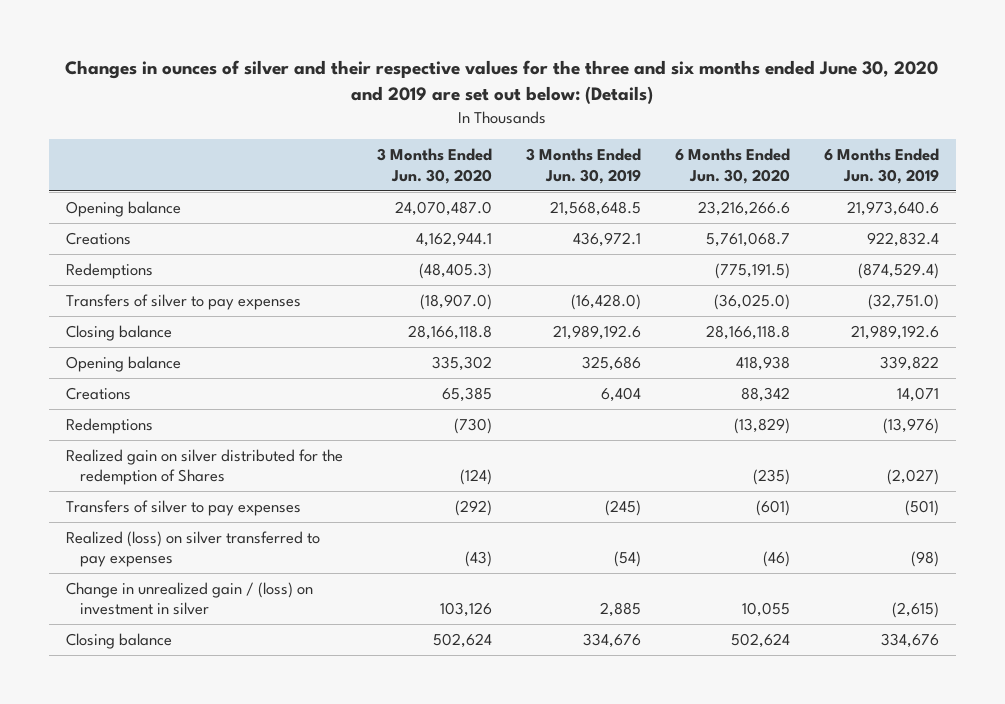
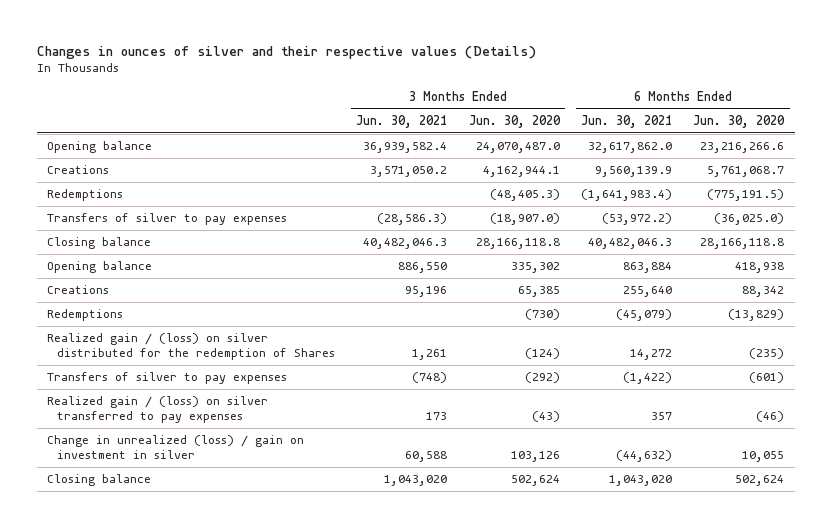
[65,60,939,105] Changes in ounces of silver and their respective values for the three and six months ended June 30, 2020 and 2019 are set out below: (Details) -> [36,45,536,59] Changes in ounces of silver and their respective values (Details)
[525,148,641,184] 3 Months Ended Jun. 30, 2019 -> none
[824,148,940,184] 6 Months Ended Jun. 30, 2019 -> none
none -> [356,114,448,128] Jun. 30, 2021
none -> [581,114,673,128] Jun. 30, 2021
[65,448,343,486] Realized gain on silver distributed for the redemption of Shares -> [47,333,335,361] Realized gain / (loss) on silver distributed for the redemption of Shares
[65,530,320,568] Realized (loss) on silver transferred to pay expenses -> [47,396,269,424] Realized gain / (loss) on silver transferred to pay expenses
[65,581,313,616] Change in unrealized gain / (loss) on investment in silver -> [47,435,305,460] Change in unrealized (loss) / gain on investment in silver

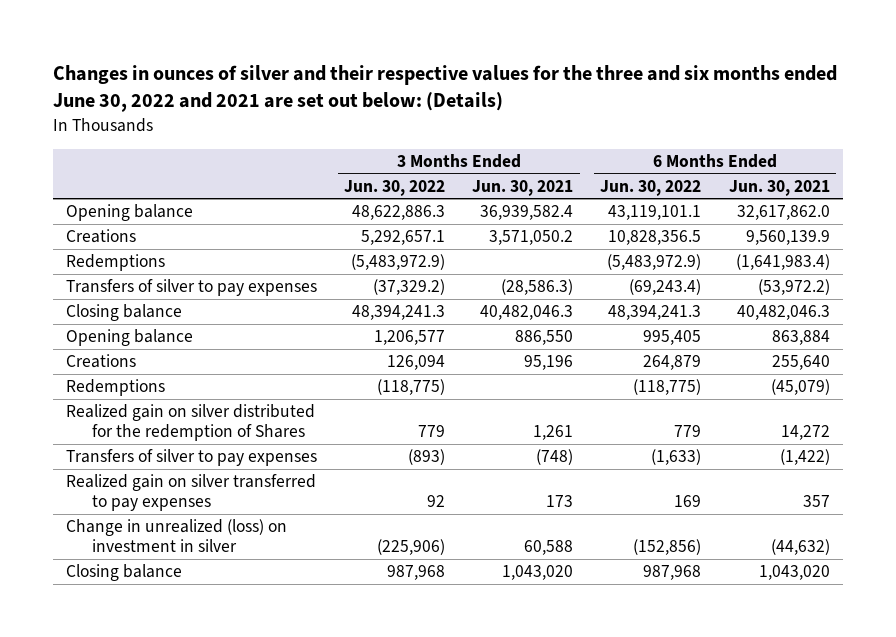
[36,45,536,59] Changes in ounces of silver and their respective values (Details) -> [52,65,837,113] Changes in ounces of silver and their respective values for the three and six months ended June 30, 2022 and 2021 are set out below: (Details)
[468,114,561,128] Jun. 30, 2020 -> none
[693,114,786,128] Jun. 30, 2020 -> none
none -> [344,179,446,196] Jun. 30, 2022
none -> [600,179,702,196] Jun. 30, 2022
[47,333,335,361] Realized gain / (loss) on silver distributed for the redemption of Shares -> [66,404,316,442] Realized gain on silver distributed for the redemption of Shares
[47,396,269,424] Realized gain / (loss) on silver transferred to pay expenses -> [66,474,317,512] Realized gain on silver transferred to pay expenses
[47,435,305,460] Change in unrealized (loss) / gain on investment in silver -> [66,519,288,553] Change in unrealized (loss) on investment in silver

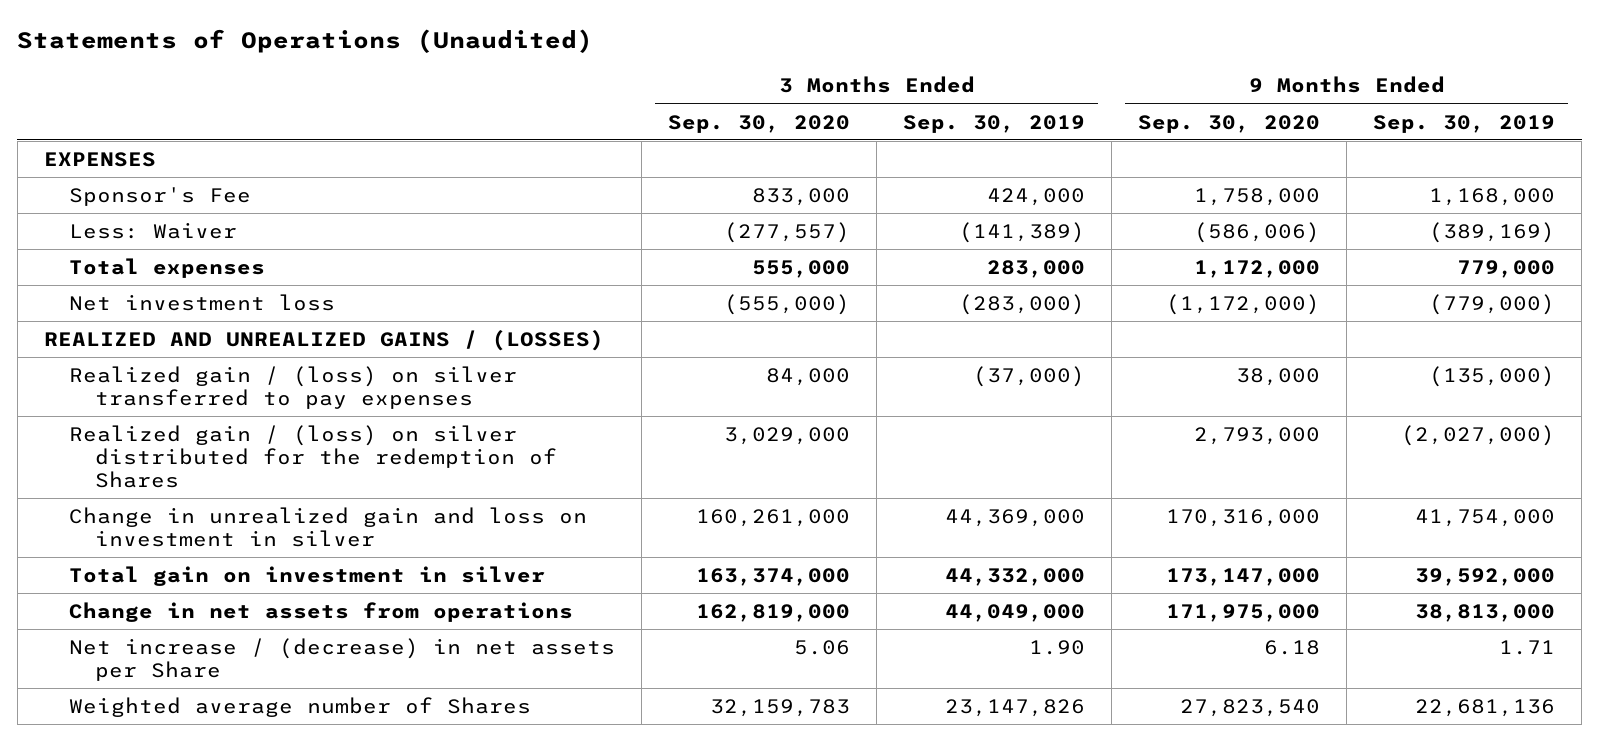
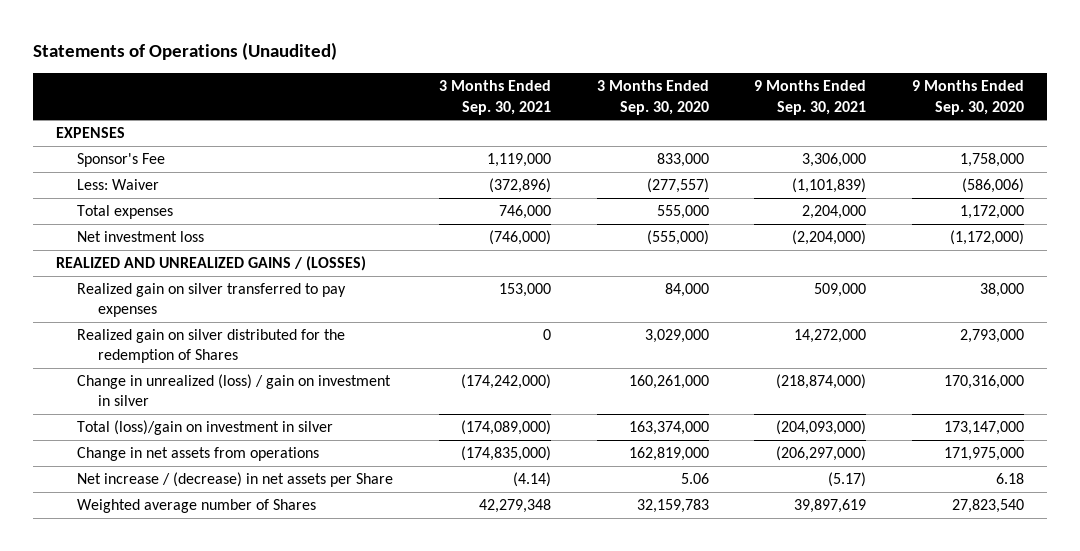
[903,114,1086,133] Sep. 30, 2019 -> none
[1373,114,1556,133] Sep. 30, 2019 -> none
none -> [438,80,551,115] 3 Months Ended Sep. 30, 2021
none -> [754,80,867,115] 9 Months Ended Sep. 30, 2021
[69,365,518,409] Realized gain / (loss) on silver transferred to pay expenses -> [76,282,346,318] Realized gain on silver transferred to pay expenses
[69,424,557,488] Realized gain / (loss) on silver distributed for the redemption of Shares -> [76,328,345,364] Realized gain on silver distributed for the redemption of Shares
[69,506,588,547] Change in unrealized gain and loss on investment in silver -> [76,373,391,407] Change in unrealized (loss) / gain on investment in silver
[69,565,546,586] Total gain on investment in silver -> [76,419,333,435] Total (loss)/gain on investment in silver

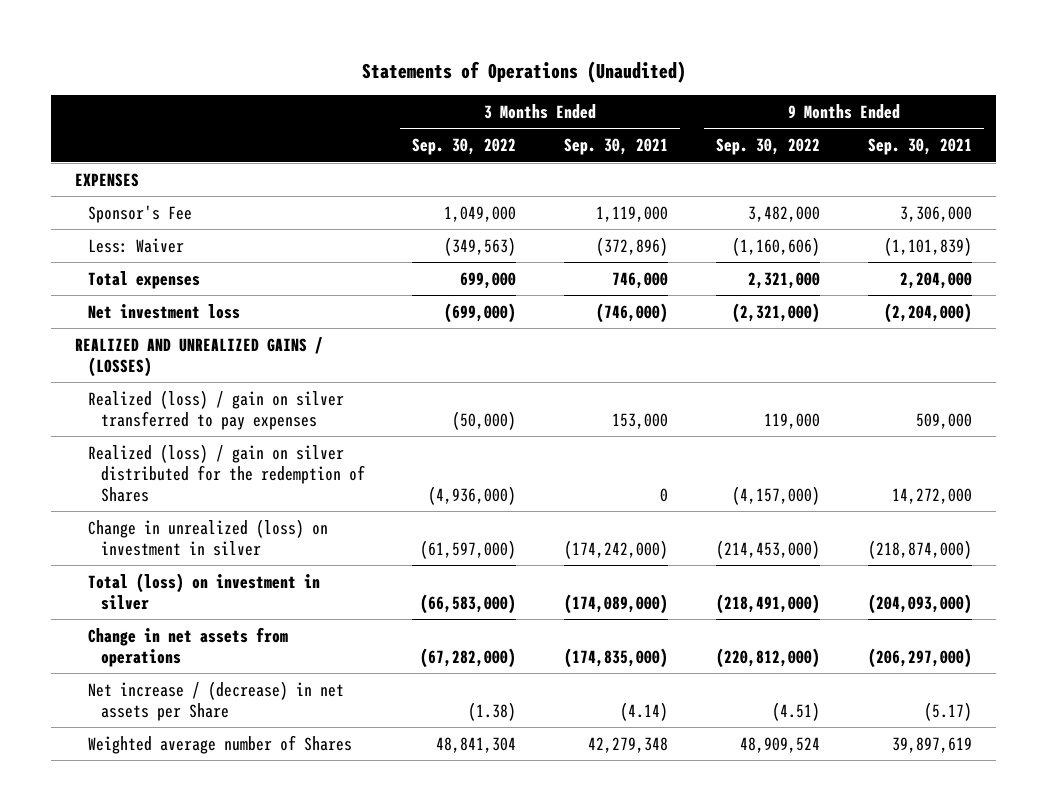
[596,80,709,115] 3 Months Ended Sep. 30, 2020 -> none
[912,80,1025,115] 9 Months Ended Sep. 30, 2020 -> none
none -> [412,138,517,156] Sep. 30, 2022
none -> [715,138,820,156] Sep. 30, 2022
[76,282,346,318] Realized gain on silver transferred to pay expenses -> [87,389,344,430] Realized (loss) / gain on silver transferred to pay expenses
[76,328,345,364] Realized gain on silver distributed for the redemption of Shares -> [87,443,365,502] Realized (loss) / gain on silver distributed for the redemption of Shares
[76,373,391,407] Change in unrealized (loss) / gain on investment in silver -> [87,518,328,556] Change in unrealized (loss) on investment in silver
[76,419,333,435] Total (loss)/gain on investment in silver -> [87,572,320,610] Total (loss) on investment in silver

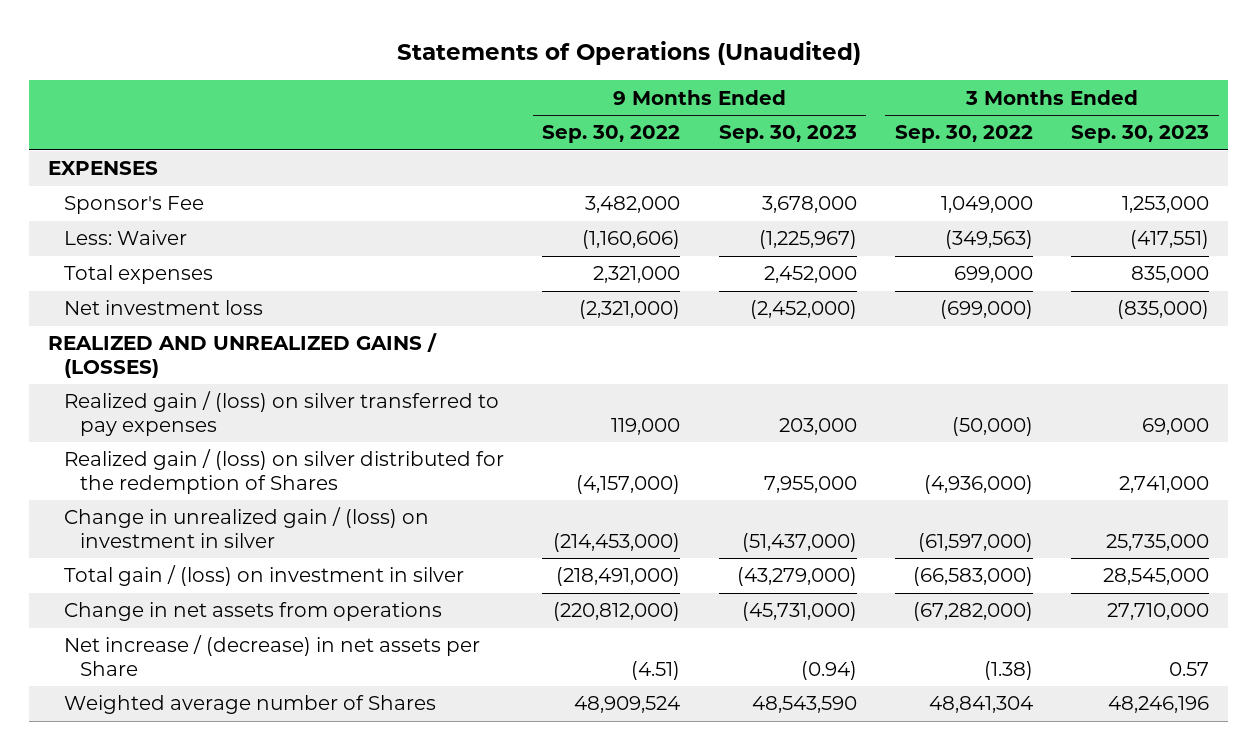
[564,138,669,156] Sep. 30, 2021 -> none
[867,138,972,156] Sep. 30, 2021 -> none
none -> [718,125,857,144] Sep. 30, 2023
none -> [1070,125,1209,144] Sep. 30, 2023
[87,389,344,430] Realized (loss) / gain on silver transferred to pay expenses -> [64,391,500,436] Realized gain / (loss) on silver transferred to pay expenses
[87,443,365,502] Realized (loss) / gain on silver distributed for the redemption of Shares -> [64,449,505,494] Realized gain / (loss) on silver distributed for the redemption of Shares
[87,518,328,556] Change in unrealized (loss) on investment in silver -> [64,507,430,548] Change in unrealized gain / (loss) on investment in silver
[87,572,320,610] Total (loss) on investment in silver -> [64,565,465,587] Total gain / (loss) on investment in silver

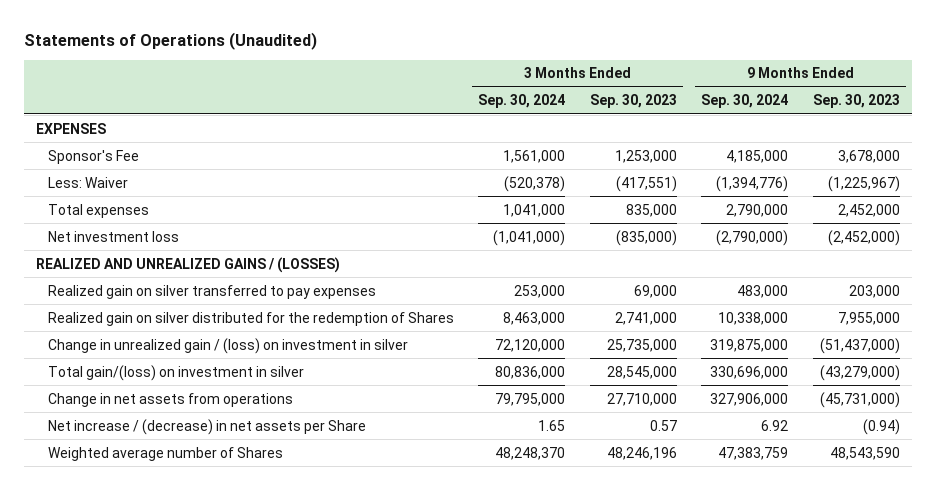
[542,125,681,144] Sep. 30, 2022 -> none
[894,125,1033,144] Sep. 30, 2022 -> none
none -> [478,94,566,109] Sep. 30, 2024
none -> [701,94,789,109] Sep. 30, 2024
[64,391,500,436] Realized gain / (loss) on silver transferred to pay expenses -> [47,284,376,299] Realized gain on silver transferred to pay expenses
[64,449,505,494] Realized gain / (loss) on silver distributed for the redemption of Shares -> [47,311,454,326] Realized gain on silver distributed for the redemption of Shares
[64,565,465,587] Total gain / (loss) on investment in silver -> [47,364,304,381] Total gain/(loss) on investment in silver

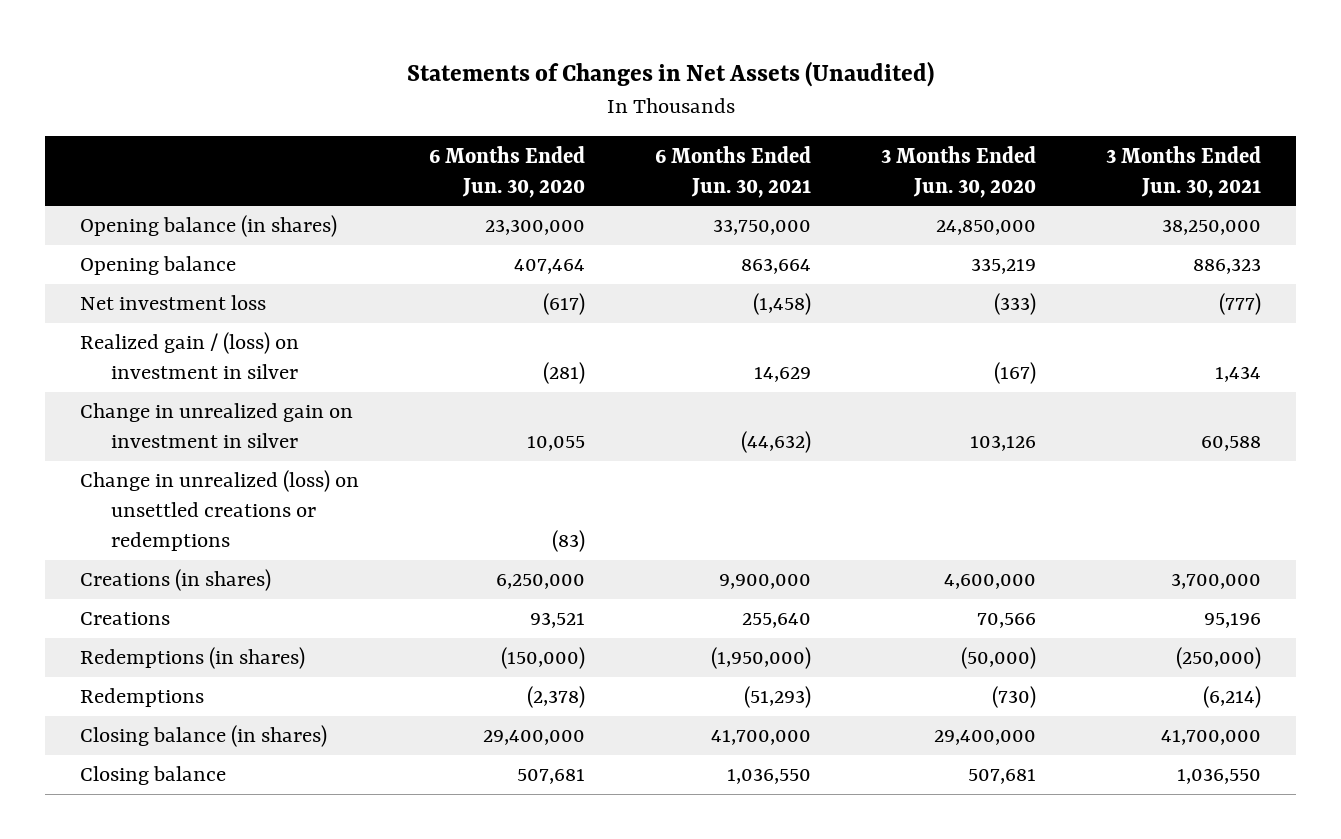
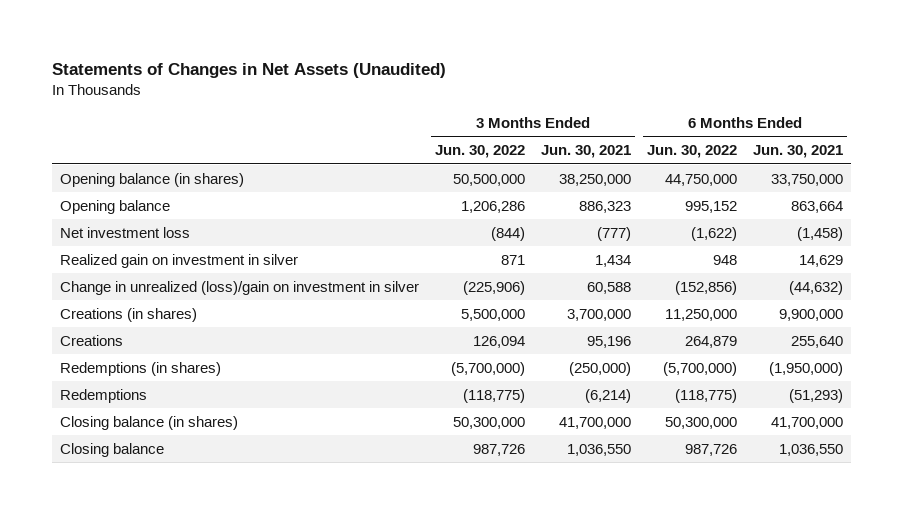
[429,145,586,198] 6 Months Ended Jun. 30, 2020 -> none
[881,145,1037,198] 3 Months Ended Jun. 30, 2020 -> none
none -> [435,145,526,159] Jun. 30, 2022
none -> [647,145,738,159] Jun. 30, 2022
[79,470,359,551] Change in unrealized (loss) on unsettled creations or redemptions -> none
[79,332,299,380] Realized gain / (loss) on investment in silver -> [59,253,298,268] Realized gain on investment in silver
[79,403,353,449] Change in unrealized gain on investment in silver -> [59,280,419,295] Change in unrealized (loss)/gain on investment in silver

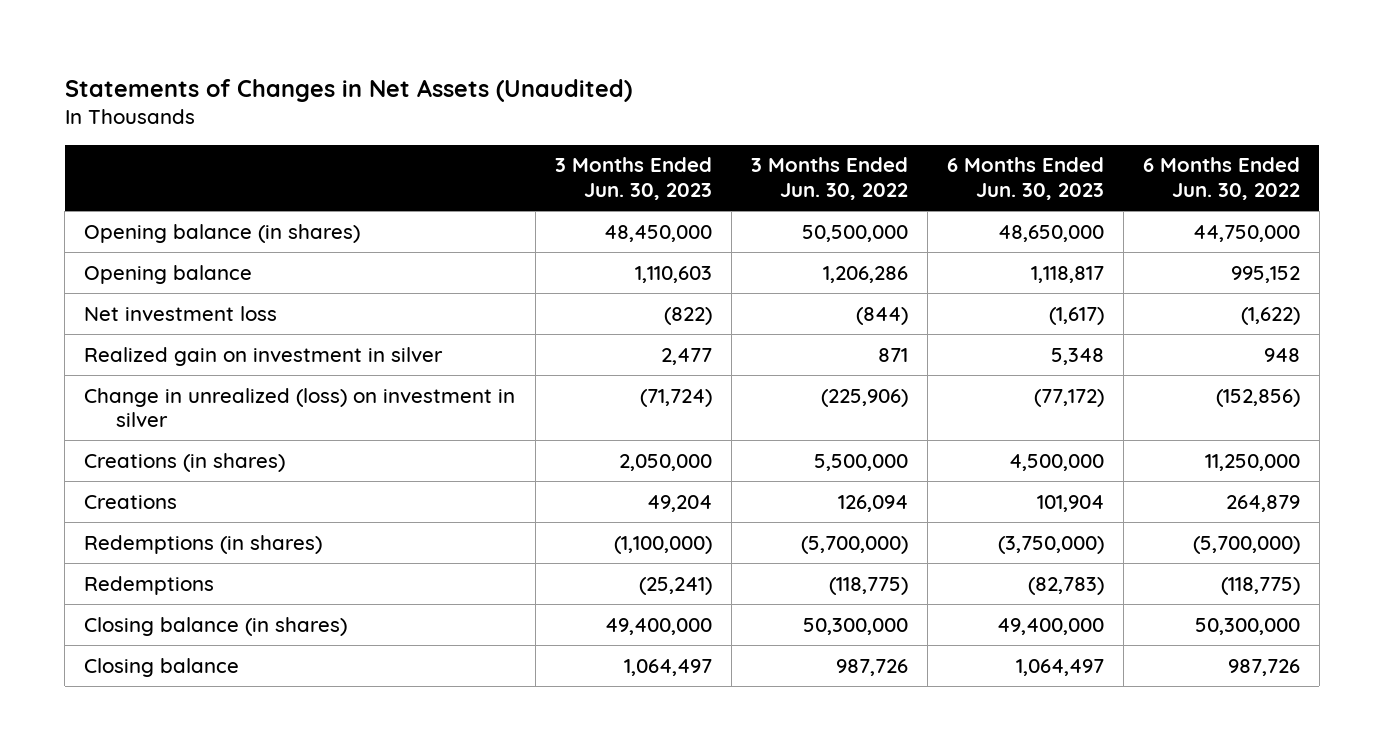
[541,145,632,159] Jun. 30, 2021 -> none
[753,145,844,159] Jun. 30, 2021 -> none
none -> [554,157,712,200] 3 Months Ended Jun. 30, 2023
none -> [946,157,1104,200] 6 Months Ended Jun. 30, 2023
[59,280,419,295] Change in unrealized (loss)/gain on investment in silver -> [84,387,516,428] Change in unrealized (loss) on investment in silver

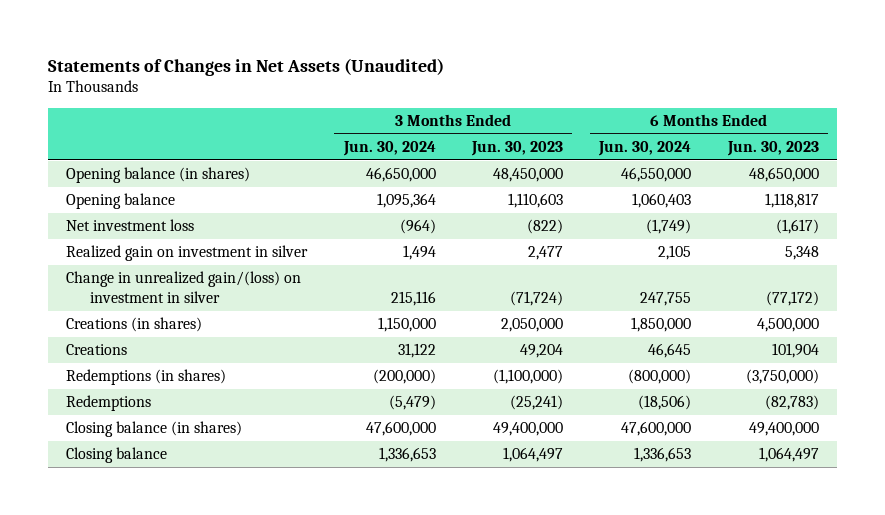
[750,157,908,200] 3 Months Ended Jun. 30, 2022 -> none
[1142,157,1300,200] 6 Months Ended Jun. 30, 2022 -> none
none -> [342,141,436,157] Jun. 30, 2024
none -> [598,141,692,157] Jun. 30, 2024
[84,387,516,428] Change in unrealized (loss) on investment in silver -> [66,271,302,303] Change in unrealized gain/(loss) on investment in silver

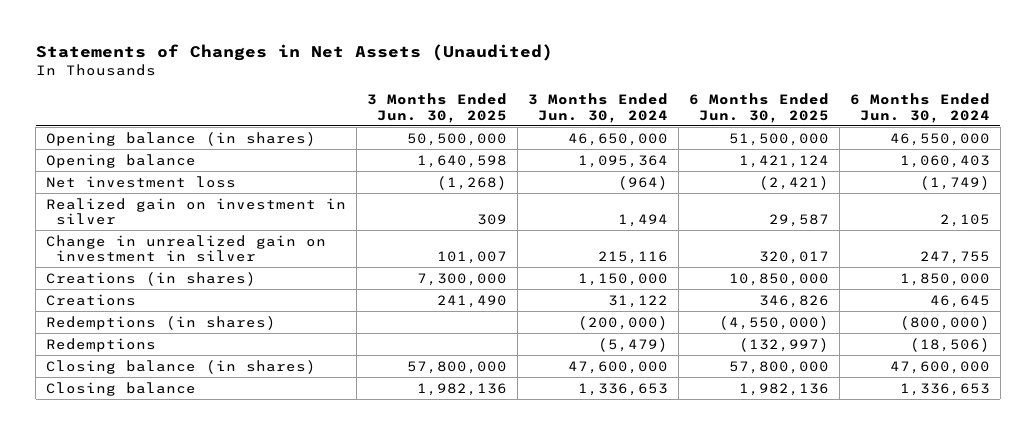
[470,141,563,157] Jun. 30, 2023 -> none
[726,141,819,157] Jun. 30, 2023 -> none
none -> [367,92,508,123] 3 Months Ended Jun. 30, 2025
none -> [688,92,829,123] 6 Months Ended Jun. 30, 2025
[66,271,302,303] Change in unrealized gain/(loss) on investment in silver -> [46,234,327,263] Change in unrealized gain on investment in silver

